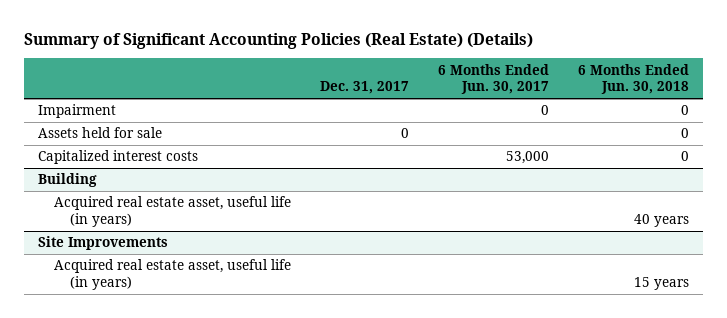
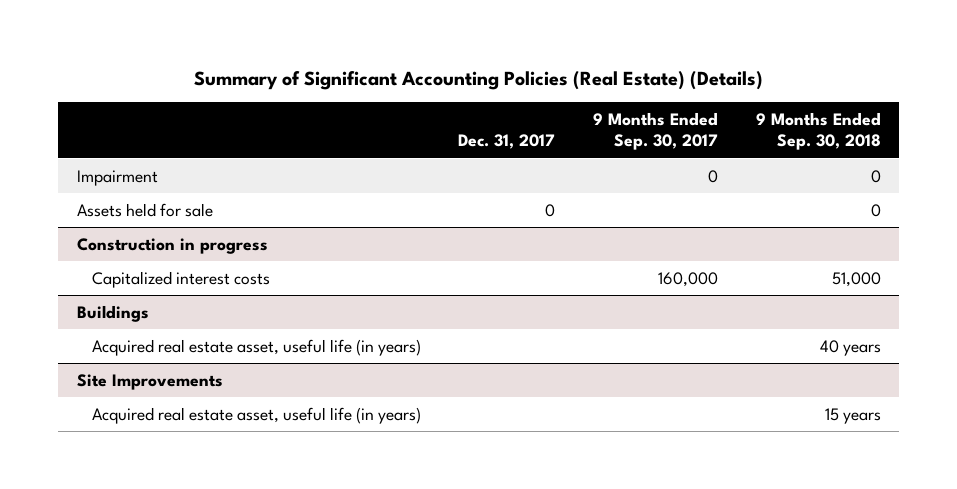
[437,63,549,95] 6 Months Ended Jun. 30, 2017 -> none
[577,63,689,95] 6 Months Ended Jun. 30, 2018 -> none
none -> [592,112,718,151] 9 Months Ended Sep. 30, 2017
none -> [755,112,881,151] 9 Months Ended Sep. 30, 2018
[38,150,199,165] Capitalized interest costs -> none
none -> [76,237,268,254] Construction in progress
none -> [91,270,270,288] Capitalized interest costs
[38,173,98,188] Building -> [76,304,149,322] Buildings

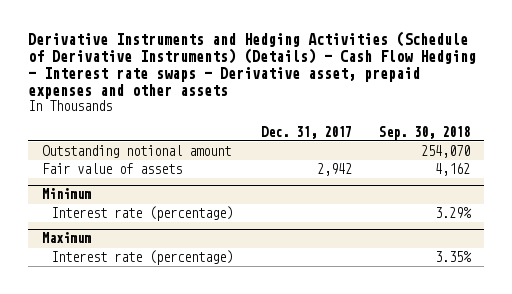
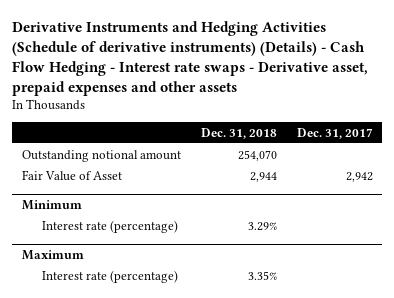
[27,31,476,100] Derivative Instruments and Hedging Activities (Schedule of Derivative Instruments) (Details) - Cash Flow Hedging - Interest rate swaps - Derivative asset, prepaid expenses and other assets -> [11,20,368,96] Derivative Instruments and Hedging Activities (Schedule of derivative instruments) (Details) - Cash Flow Hedging - Interest rate swaps - Derivative asset, prepaid expenses and other assets
[379,125,471,140] Sep. 30, 2018 -> none
none -> [200,127,277,139] Dec. 31, 2018
[41,163,182,175] Fair value of assets -> [21,169,122,181] Fair Value of Asset

